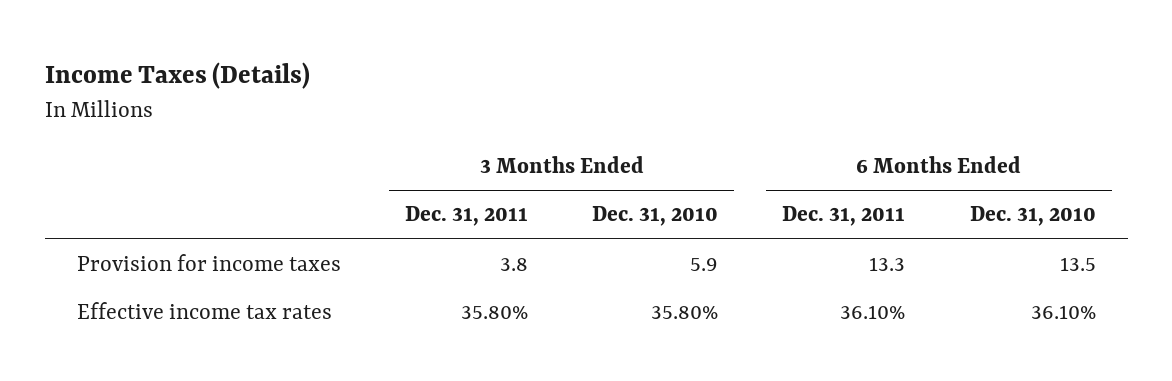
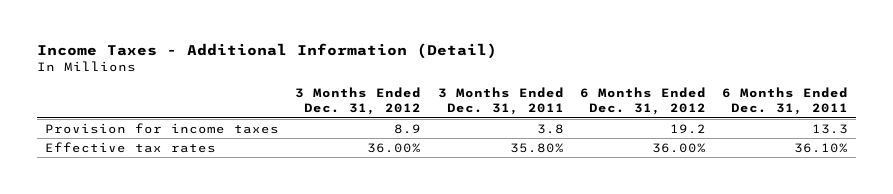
[44,62,310,90] Income Taxes (Details) -> [36,43,497,60] Income Taxes - Additional Information (Detail)
[592,206,719,227] Dec. 31, 2010 -> none
[969,206,1096,227] Dec. 31, 2010 -> none
none -> [295,86,422,116] 3 Months Ended Dec. 31, 2012
none -> [579,86,706,116] 6 Months Ended Dec. 31, 2012
[76,302,332,320] Effective income tax rates -> [44,141,216,153] Effective tax rates

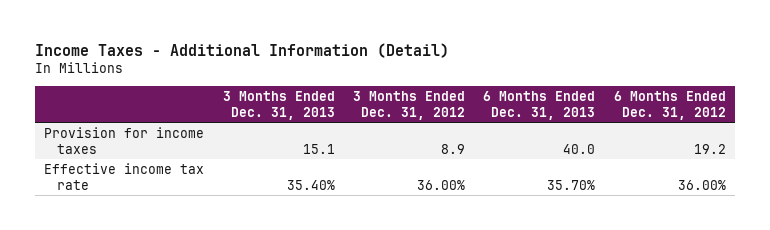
[437,86,564,116] 3 Months Ended Dec. 31, 2011 -> none
[722,86,849,116] 6 Months Ended Dec. 31, 2011 -> none
none -> [222,91,335,120] 3 Months Ended Dec. 31, 2013
none -> [483,91,596,120] 6 Months Ended Dec. 31, 2013
[44,141,216,153] Effective tax rates -> [44,163,205,190] Effective income tax rate

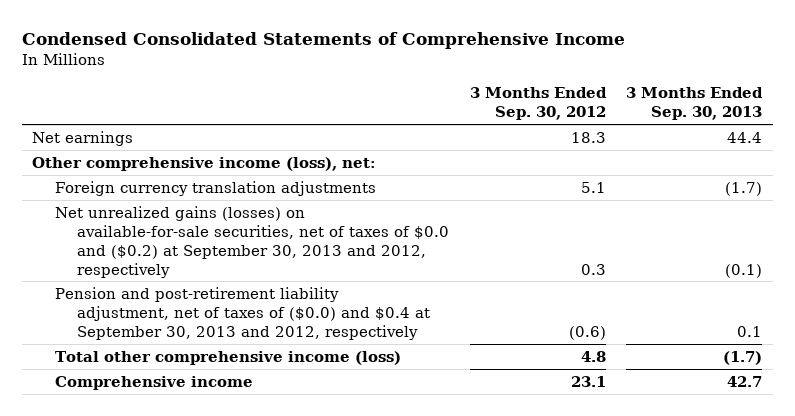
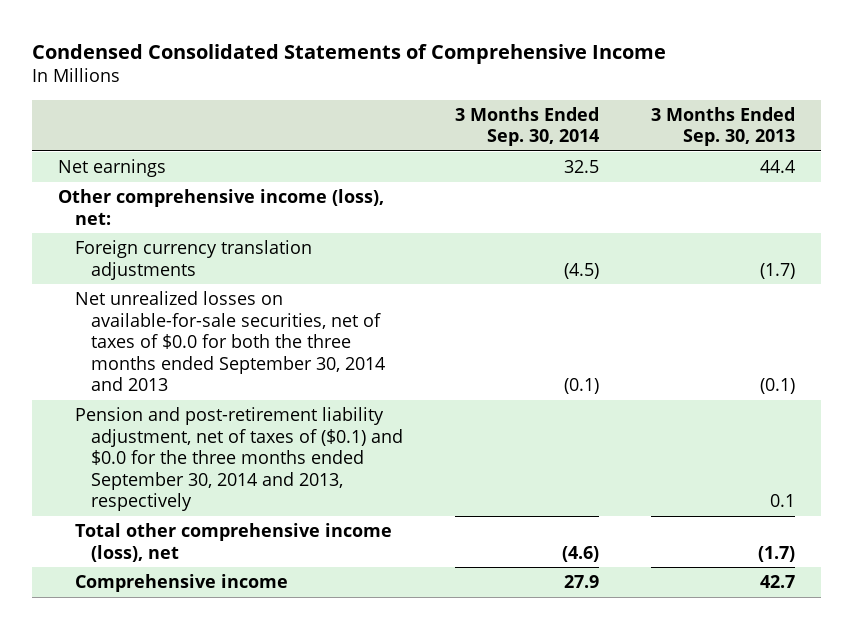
[469,87,607,121] 3 Months Ended Sep. 30, 2012 -> none
none -> [455,106,600,147] 3 Months Ended Sep. 30, 2014
[54,205,450,278] Net unrealized gains (losses) on available-for-sale securities, net of taxes of $0.0 and ($0.2) at September 30, 2013 and 2012, respectively -> [74,291,386,392] Net unrealized losses on available-for-sale securities, net of taxes of $0.0 for both the three months ended September 30, 2014 and 2013
[54,286,431,340] Pension and post-retirement liability adjustment, net of taxes of ($0.0) and $0.4 at September 30, 2013 and 2012, respectively -> [74,407,404,512] Pension and post-retirement liability adjustment, net of taxes of ($0.1) and $0.0 for the three months ended September 30, 2014 and 2013, respectively
[54,350,401,365] Total other comprehensive income (loss) -> [74,523,392,562] Total other comprehensive income (loss), net

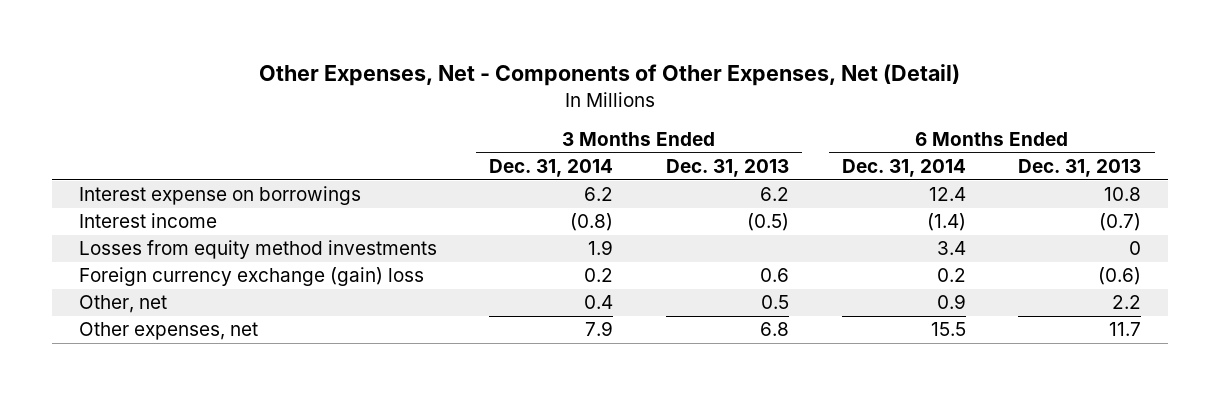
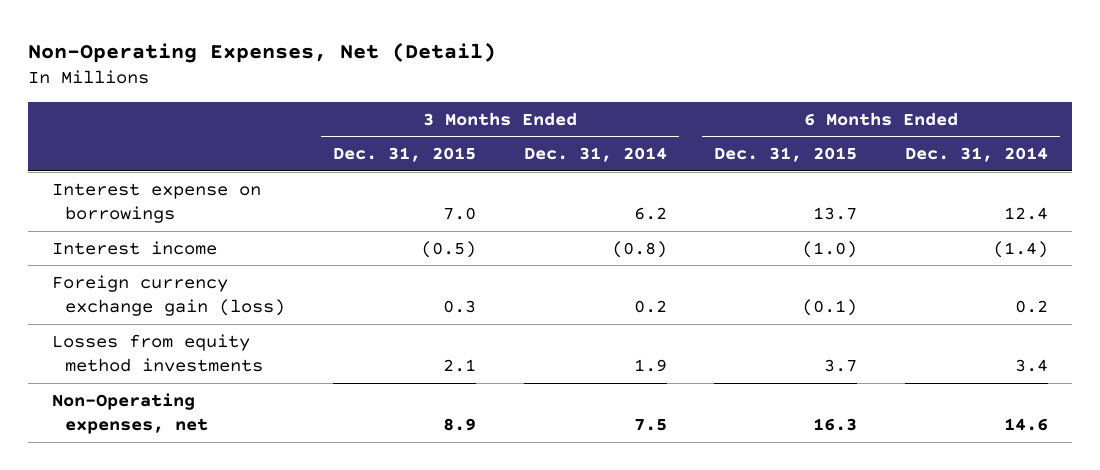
[259,64,961,87] Other Expenses, Net - Components of Other Expenses, Net (Detail) -> [28,41,497,63] Non-Operating Expenses, Net (Detail)
[666,159,790,178] Dec. 31, 2013 -> none
[1018,159,1142,178] Dec. 31, 2013 -> none
none -> [333,147,477,163] Dec. 31, 2015
none -> [714,147,858,163] Dec. 31, 2015
none -> [52,274,286,317] Foreign currency exchange gain (loss)
[78,267,424,287] Foreign currency exchange (gain) loss -> none
[78,295,167,314] Other, net -> none
[78,322,258,341] Other expenses, net -> none
none -> [52,392,209,435] Non-Operating expenses, net

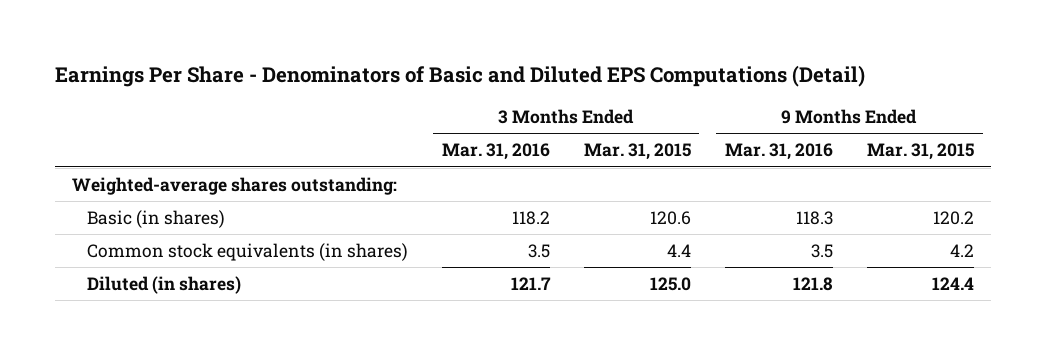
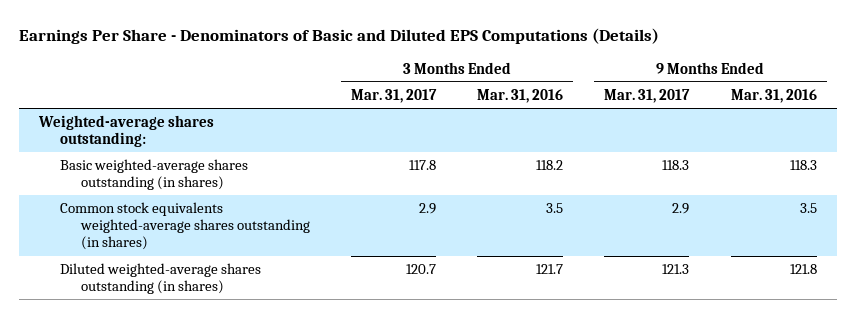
[54,65,865,88] Earnings Per Share - Denominators of Basic and Diluted EPS Computations (Detail) -> [18,28,659,45] Earnings Per Share - Denominators of Basic and Diluted EPS Computations (Details)
[583,143,691,161] Mar. 31, 2015 -> none
[867,143,975,161] Mar. 31, 2015 -> none
none -> [350,89,437,104] Mar. 31, 2017
none -> [604,89,691,104] Mar. 31, 2017
[86,210,225,229] Basic (in shares) -> [59,159,248,191] Basic weighted-average shares outstanding (in shares)
[86,243,408,262] Common stock equivalents (in shares) -> [59,202,310,251] Common stock equivalents weighted-average shares outstanding (in shares)
[86,276,241,295] Diluted (in shares) -> [59,263,261,295] Diluted weighted-average shares outstanding (in shares)

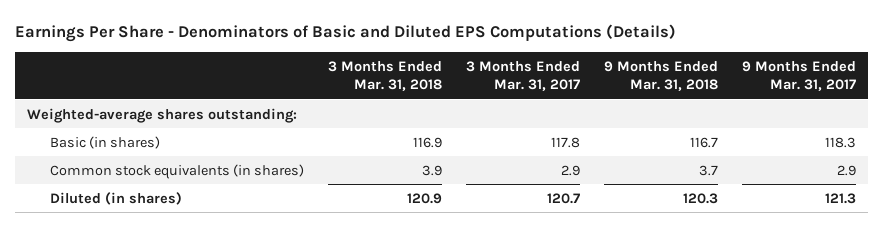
[477,89,564,104] Mar. 31, 2016 -> none
[730,89,817,104] Mar. 31, 2016 -> none
none -> [328,60,443,91] 3 Months Ended Mar. 31, 2018
none -> [604,60,719,91] 9 Months Ended Mar. 31, 2018
[59,159,248,191] Basic weighted-average shares outstanding (in shares) -> [49,135,160,149] Basic (in shares)
[59,202,310,251] Common stock equivalents weighted-average shares outstanding (in shares) -> [49,163,304,179] Common stock equivalents (in shares)
[59,263,261,295] Diluted weighted-average shares outstanding (in shares) -> [49,191,182,205] Diluted (in shares)

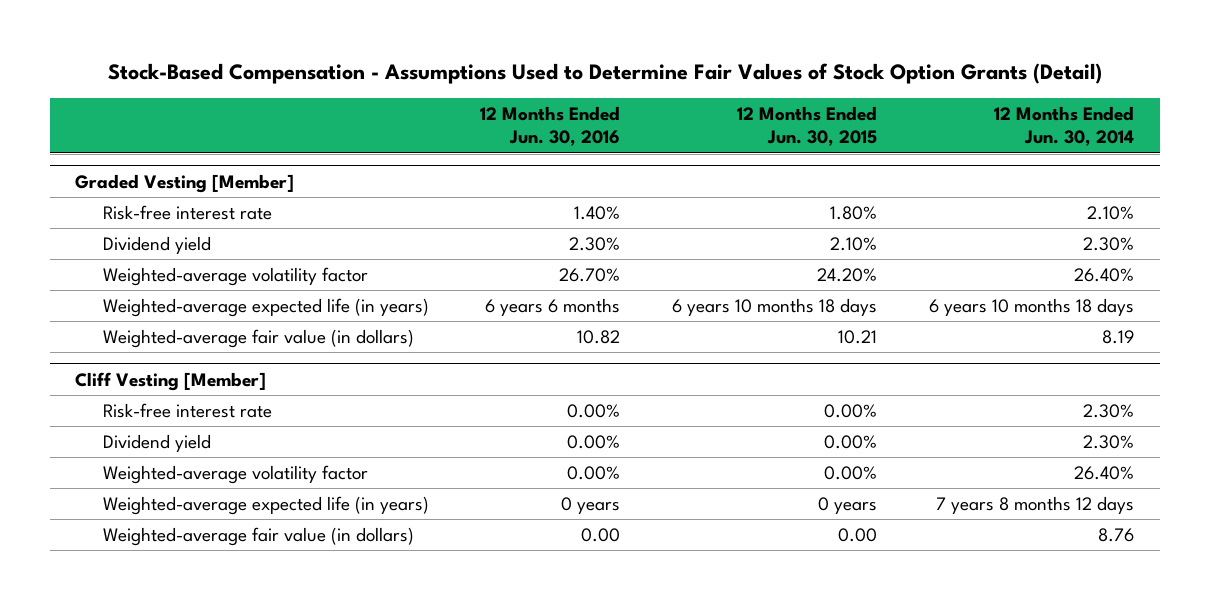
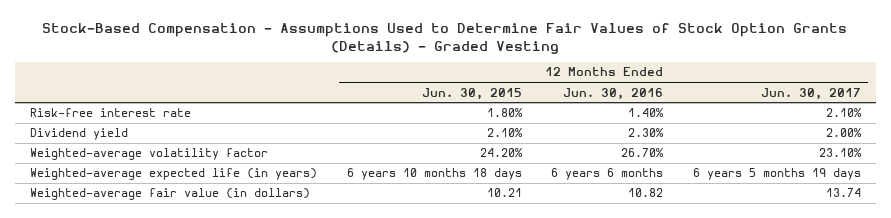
[107,63,1102,85] Stock-Based Compensation - Assumptions Used to Determine Fair Values of Stock Option Grants (Detail) -> [42,22,848,54] Stock-Based Compensation - Assumptions Used to Determine Fair Values of Stock Option Grants (Details) - Graded Vesting
[993,106,1134,147] 12 Months Ended Jun. 30, 2014 -> none
none -> [760,87,861,100] Jun. 30, 2017
[75,173,295,193] Graded Vesting [Member] -> none
[75,371,267,391] Cliff Vesting [Member] -> none
[102,402,272,418] Risk-free interest rate -> none
[102,433,211,452] Dividend yield -> none
[102,464,368,484] Weighted-average volatility factor -> none
[102,495,429,515] Weighted-average expected life (in years) -> none
[102,526,414,546] Weighted-average fair value (in dollars) -> none

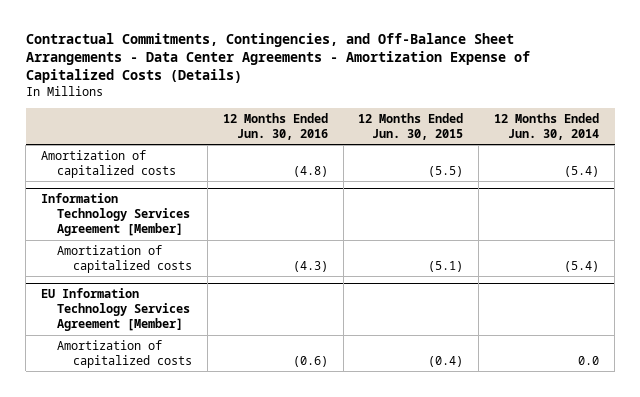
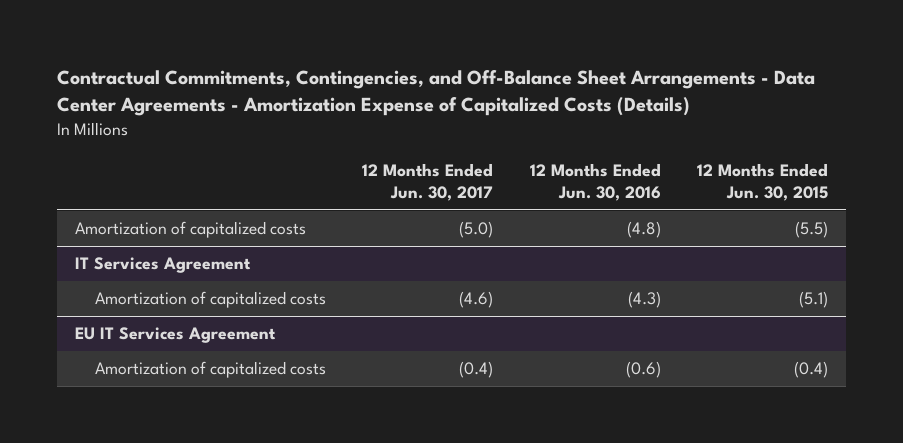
[494,112,600,140] 12 Months Ended Jun. 30, 2014 -> none
none -> [362,162,494,202] 12 Months Ended Jun. 30, 2017
[41,193,191,237] Information Technology Services Agreement [Member] -> [74,257,251,274] IT Services Agreement
[41,288,191,332] EU Information Technology Services Agreement [Member] -> [74,327,276,344] EU IT Services Agreement

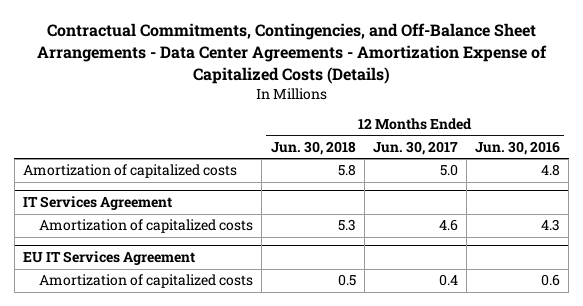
[696,162,828,202] 12 Months Ended Jun. 30, 2015 -> none
none -> [270,141,356,156] Jun. 30, 2018
[459,221,494,239] (5.0) -> [439,164,458,177] 5.0
[626,221,661,239] (4.8) -> [541,164,561,177] 4.8
[459,291,494,309] (4.6) -> [438,219,458,232] 4.6
[627,291,661,309] (4.3) -> [541,219,561,232] 4.3
[459,361,494,379] (0.4) -> [438,274,458,287] 0.4
[625,361,661,379] (0.6) -> [541,274,561,287] 0.6

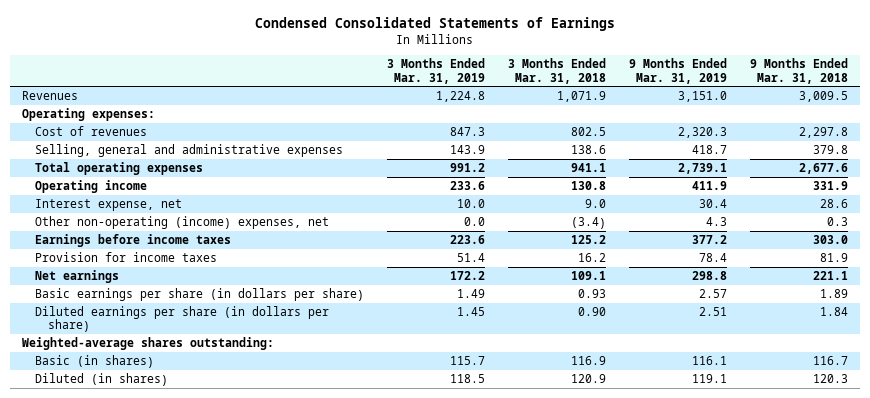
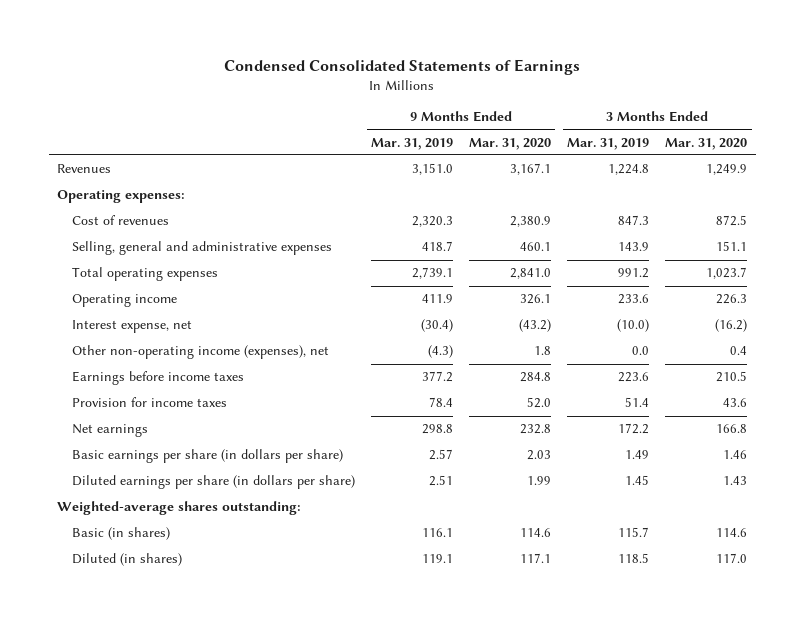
[507,58,606,84] 3 Months Ended Mar. 31, 2018 -> none
[750,58,849,84] 9 Months Ended Mar. 31, 2018 -> none
none -> [469,137,552,150] Mar. 31, 2020
none -> [665,137,748,150] Mar. 31, 2020
[456,198,485,208] 10.0 -> [617,319,650,333] (10.0)
[699,198,728,208] 30.4 -> [421,319,454,333] (30.4)
[34,215,329,229] Other non-operating (income) expenses, net -> [72,345,330,360] Other non-operating income (expenses), net
[706,216,728,226] 4.3 -> [428,345,454,359] (4.3)

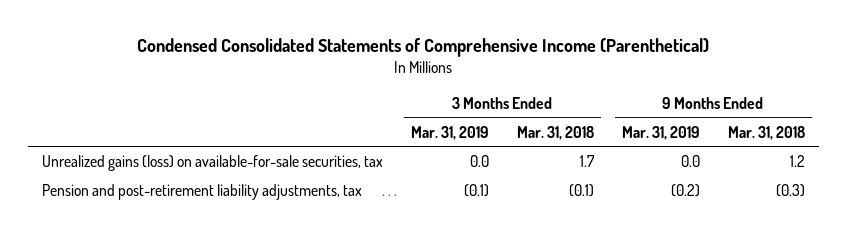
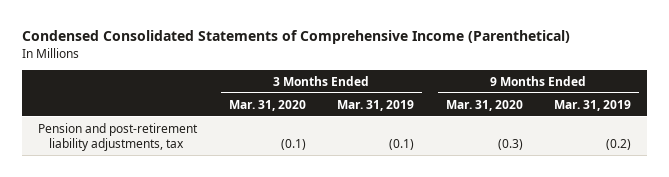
[516,125,594,140] Mar. 31, 2018 -> none
[727,125,805,140] Mar. 31, 2018 -> none
none -> [228,99,306,111] Mar. 31, 2020
none -> [445,99,523,111] Mar. 31, 2020
[41,155,383,172] Unrealized gains (loss) on available-for-sale securities, tax -> none

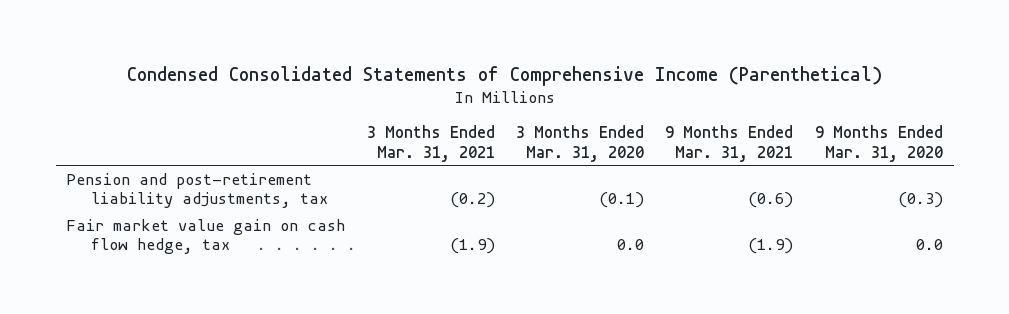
[337,99,415,111] Mar. 31, 2019 -> none
[554,99,632,111] Mar. 31, 2019 -> none
none -> [366,125,495,162] 3 Months Ended Mar. 31, 2021
none -> [665,125,794,162] 9 Months Ended Mar. 31, 2021
none -> [66,218,346,255] Fair market value gain on cash flow hedge, tax

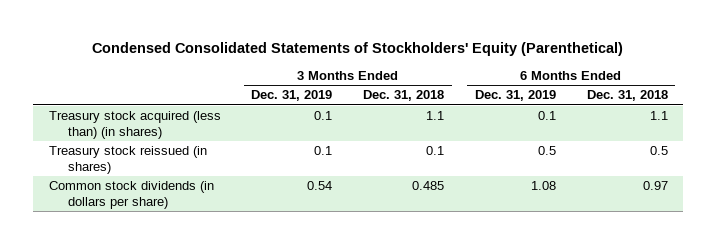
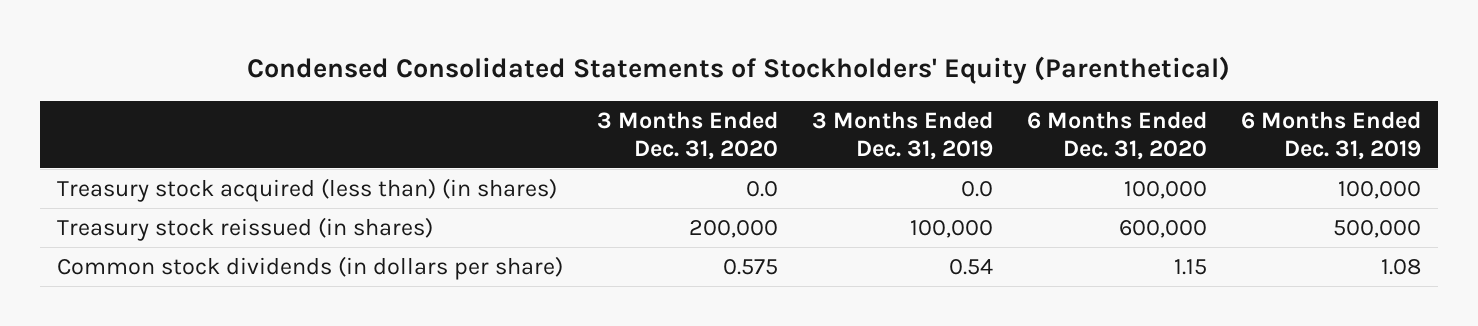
[363,90,445,102] Dec. 31, 2018 -> none
[586,90,668,102] Dec. 31, 2018 -> none
none -> [597,110,779,160] 3 Months Ended Dec. 31, 2020
none -> [1027,110,1208,160] 6 Months Ended Dec. 31, 2020
[314,111,333,121] 0.1 -> [961,181,994,198] 0.0
[537,111,556,121] 0.1 -> [1338,181,1422,200] 100,000
[314,146,333,156] 0.1 -> [910,220,994,239] 100,000
[537,146,556,156] 0.5 -> [1333,220,1422,239] 500,000

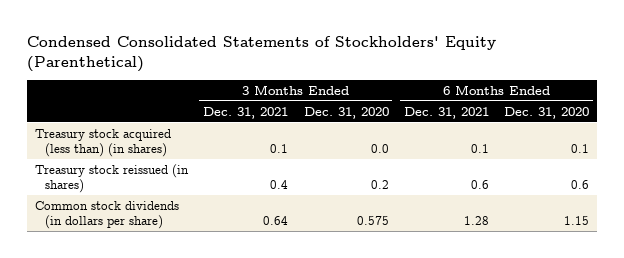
[812,110,994,160] 3 Months Ended Dec. 31, 2019 -> none
[1241,110,1422,160] 6 Months Ended Dec. 31, 2019 -> none
none -> [203,106,289,119] Dec. 31, 2021
none -> [403,106,489,119] Dec. 31, 2021
[1124,181,1208,200] 100,000 -> [571,144,590,154] 0.1
[689,220,779,239] 200,000 -> [370,180,389,190] 0.2
[1119,220,1208,239] 600,000 -> [571,180,590,190] 0.6

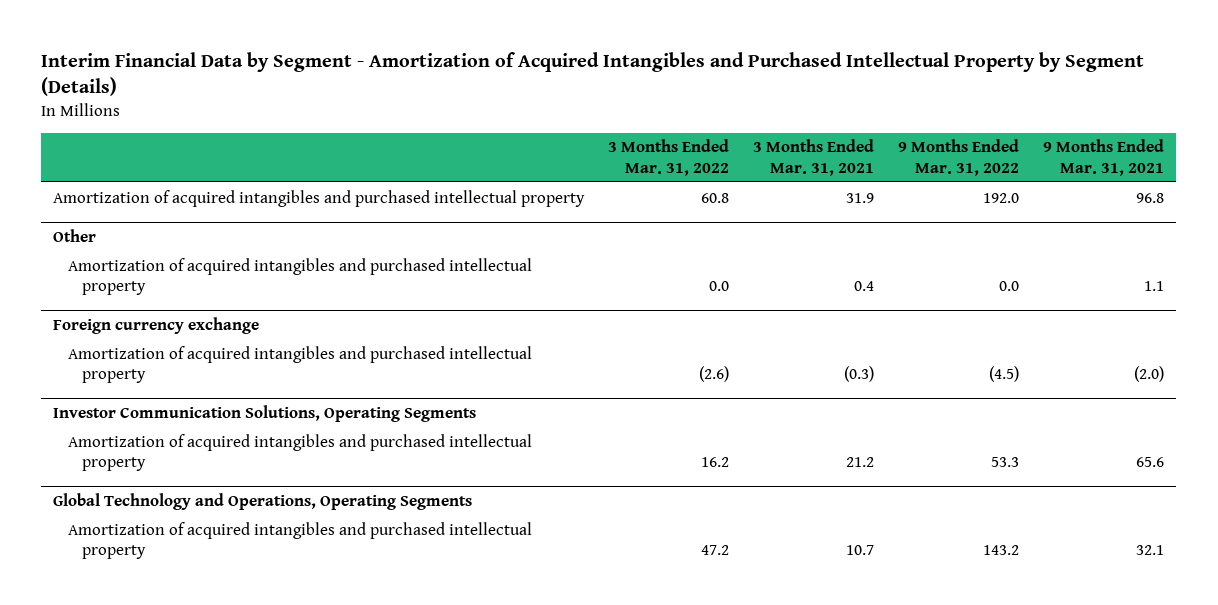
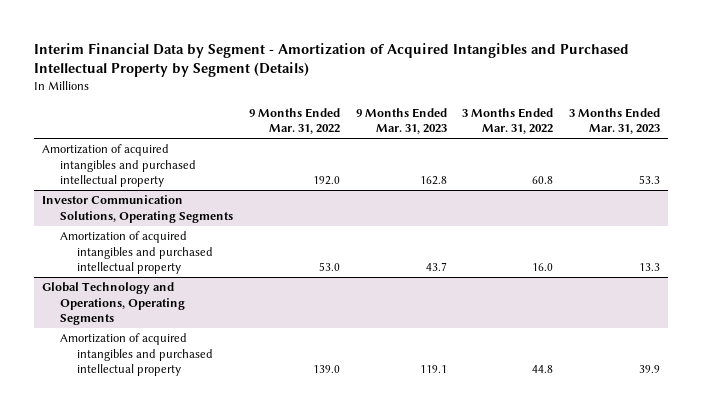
[753,139,875,176] 3 Months Ended Mar. 31, 2021 -> none
[1043,139,1165,176] 9 Months Ended Mar. 31, 2021 -> none
none -> [355,107,447,135] 9 Months Ended Mar. 31, 2023
none -> [569,107,661,135] 3 Months Ended Mar. 31, 2023
[53,228,97,242] Other -> none
[67,257,532,295] Amortization of acquired intangibles and purchased intellectual property -> none
[53,316,260,334] Foreign currency exchange -> none
[67,345,532,383] Amortization of acquired intangibles and purchased intellectual property -> none
[701,456,730,467] 16.2 -> [532,263,554,272] 16.0
[991,456,1020,467] 53.3 -> [318,262,340,272] 53.0
[701,544,730,555] 47.2 -> [532,365,554,374] 44.8
[983,544,1020,555] 143.2 -> [312,365,340,374] 139.0

